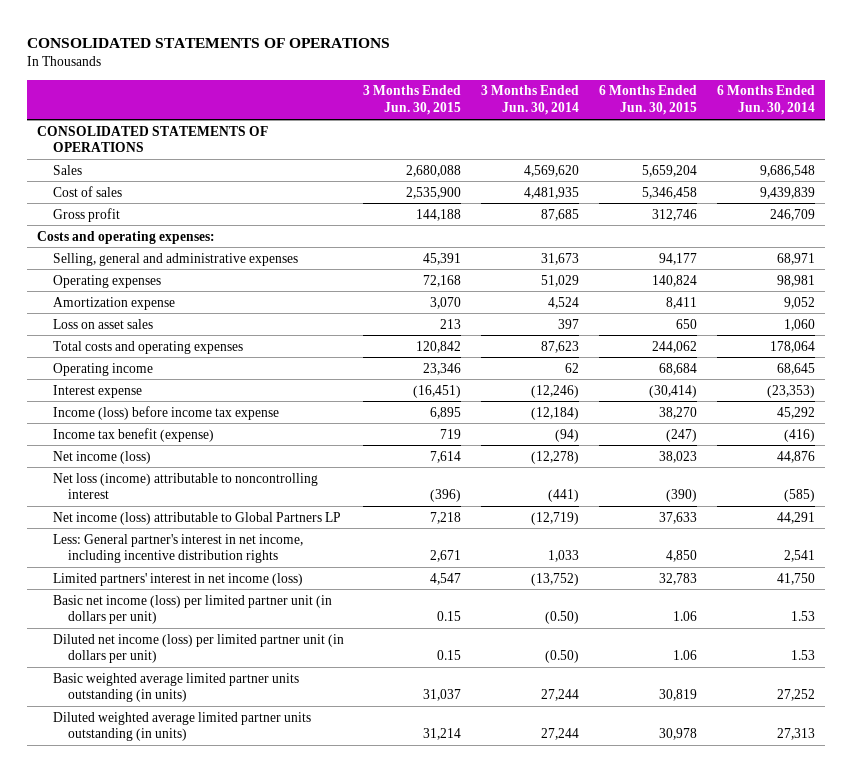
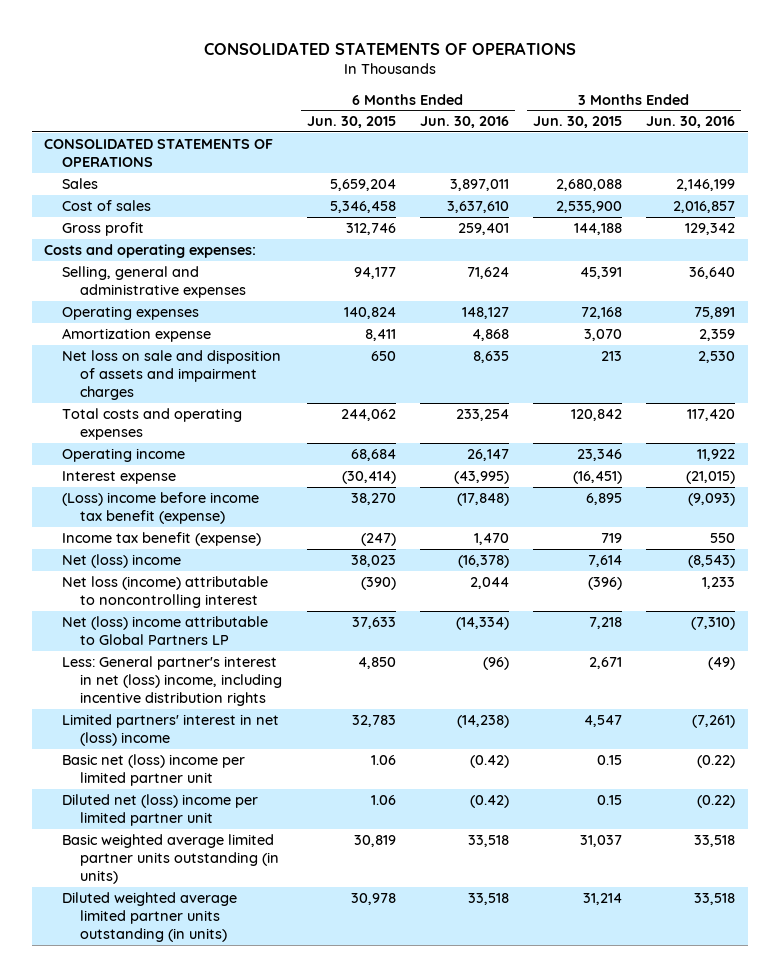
[481,85,580,116] 3 Months Ended Jun. 30, 2014 -> none
[716,85,815,116] 6 Months Ended Jun. 30, 2014 -> none
none -> [419,116,509,129] Jun. 30, 2016
none -> [646,116,736,129] Jun. 30, 2016
[52,318,153,329] Loss on asset sales -> [62,349,282,400] Net loss on sale and disposition of assets and impairment charges
[52,405,279,420] Income (loss) before income tax expense -> [62,491,260,524] (Loss) income before income tax benefit (expense)
[52,450,151,464] Net income (loss) -> [62,553,182,568] Net (loss) income
[52,511,341,525] Net income (loss) attributable to Global Partners LP -> [62,615,269,645] Net (loss) income attributable to Global Partners LP
[52,533,303,564] Less: General partner's interest in net income, including incentive distribution rights -> [62,655,283,706] Less: General partner's interest in net (loss) income, including incentive distribution rights
[52,572,303,586] Limited partners' interest in net income (loss) -> [62,713,280,746] Limited partners' interest in net (loss) income
[52,594,332,625] Basic net income (loss) per limited partner unit (in dollars per unit) -> [62,753,246,786] Basic net (loss) income per limited partner unit
[52,633,344,664] Diluted net income (loss) per limited partner unit (in dollars per unit) -> [62,793,259,826] Diluted net (loss) income per limited partner unit

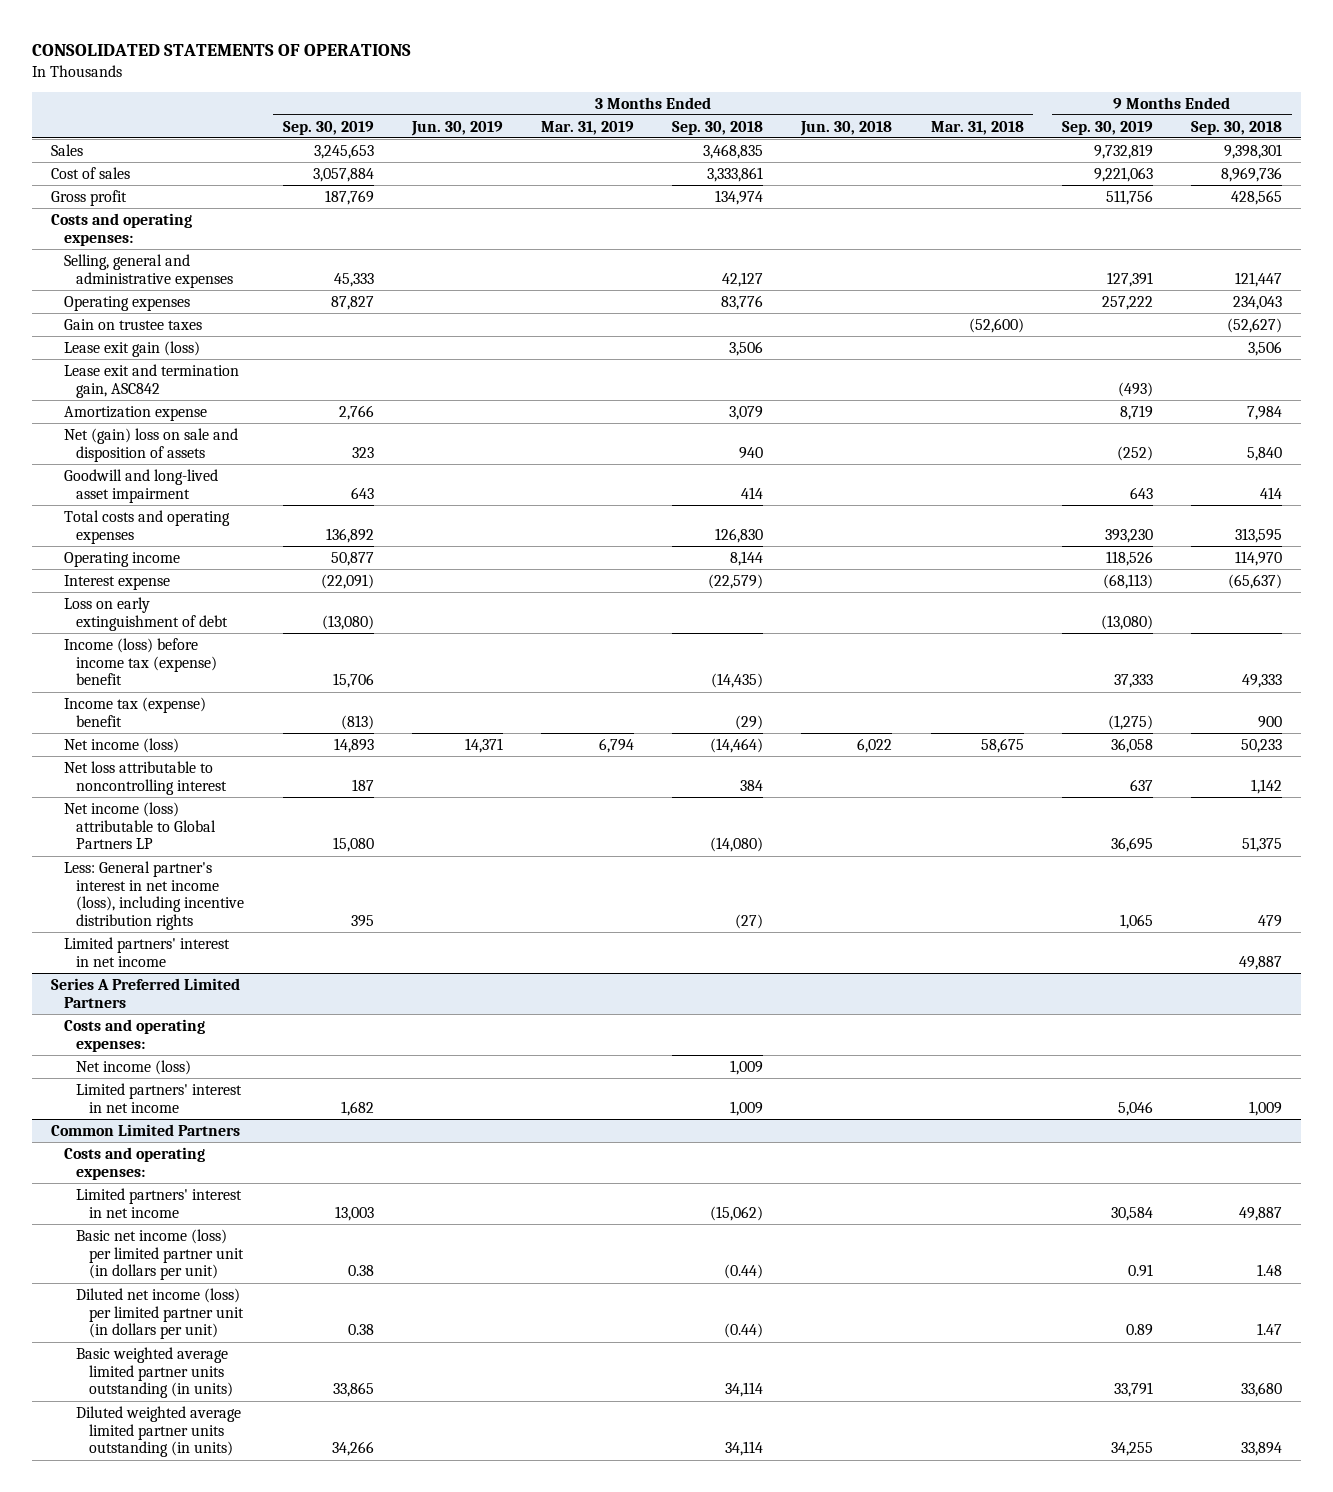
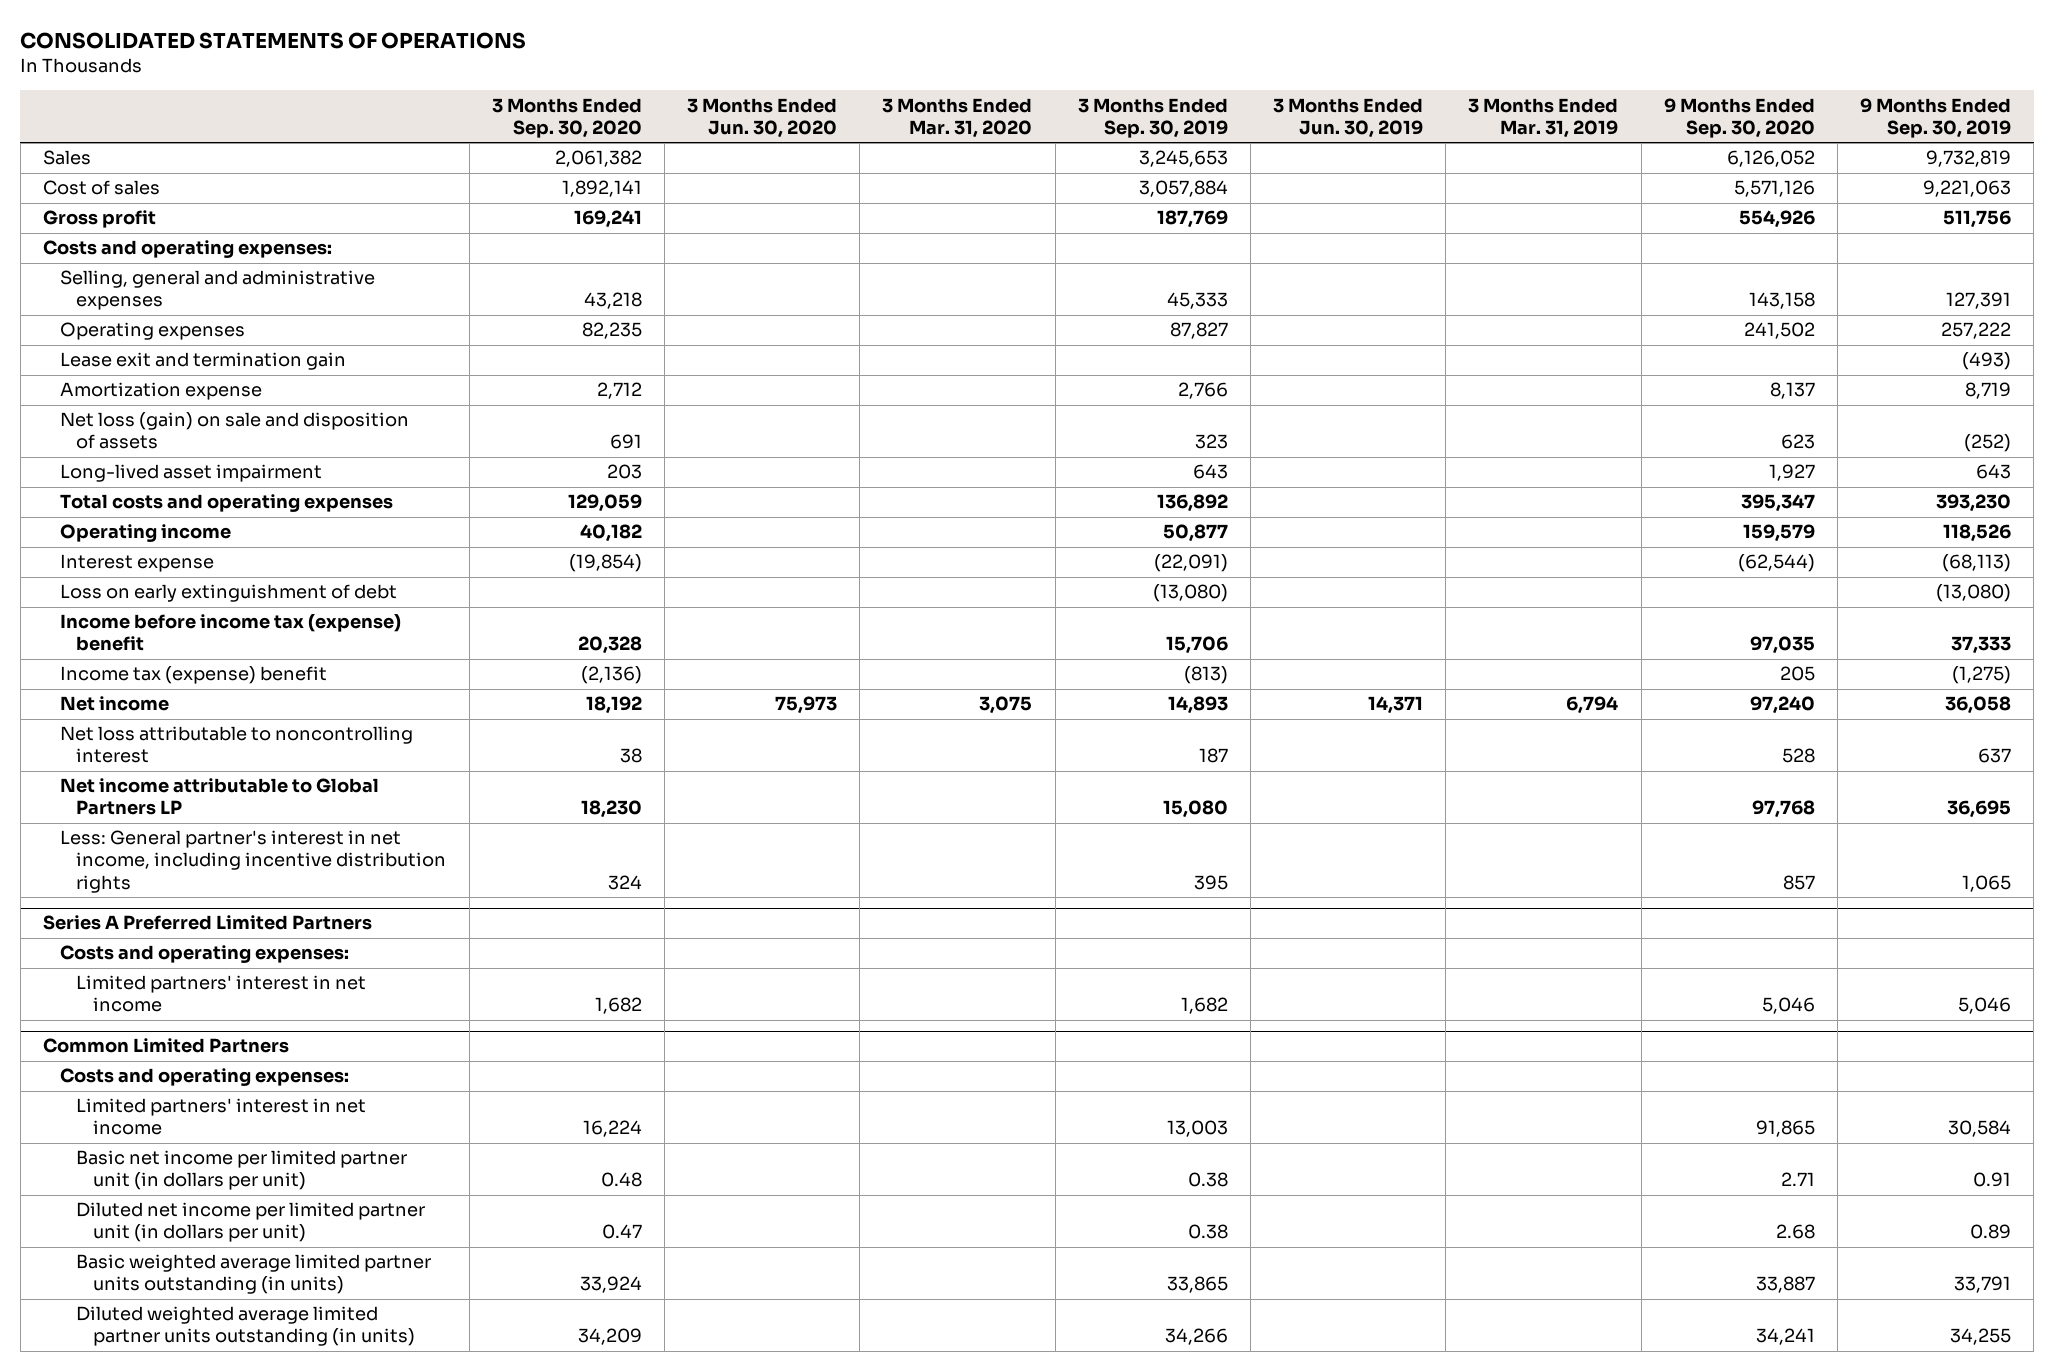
[672,120,764,135] Sep. 30, 2018 -> none
[800,120,893,136] Jun. 30, 2018 -> none
[930,120,1024,135] Mar. 31, 2018 -> none
[1191,120,1283,135] Sep. 30, 2018 -> none
none -> [491,97,642,138] 3 Months Ended Sep. 30, 2020
none -> [687,97,838,138] 3 Months Ended Jun. 30, 2020
none -> [882,97,1033,138] 3 Months Ended Mar. 31, 2020
none -> [1663,97,1815,138] 9 Months Ended Sep. 30, 2020
[63,318,202,330] Gain on trustee taxes -> none
[63,340,200,357] Lease exit gain (loss) -> none
[63,363,239,398] Lease exit and termination gain, ASC842 -> [59,352,346,371] Lease exit and termination gain
[63,427,238,462] Net (gain) loss on sale and disposition of assets -> [59,412,409,450] Net loss (gain) on sale and disposition of assets
[63,468,218,503] Goodwill and long-lived asset impairment -> [59,464,322,483] Long-lived asset impairment
[63,637,218,686] Income (loss) before income tax (expense) benefit -> [59,614,401,652] Income before income tax (expense) benefit
[63,737,179,753] Net income (loss) -> [59,696,169,712] Net income
[63,936,230,967] Limited partners' interest in net income -> none
[63,801,217,850] Net income (loss) attributable to Global Partners LP -> [59,778,379,816] Net income attributable to Global Partners LP
[63,860,245,931] Less: General partner's interest in net income (loss), including incentive distribution rights -> [59,830,447,893] Less: General partner's interest in net income, including incentive distribution rights
[76,1059,192,1075] Net income (loss) -> none
[76,1228,245,1281] Basic net income (loss) per limited partner unit (in dollars per unit) -> [76,1150,408,1191] Basic net income per limited partner unit (in dollars per unit)
[76,1287,245,1340] Diluted net income (loss) per limited partner unit (in dollars per unit) -> [76,1202,426,1243] Diluted net income per limited partner unit (in dollars per unit)

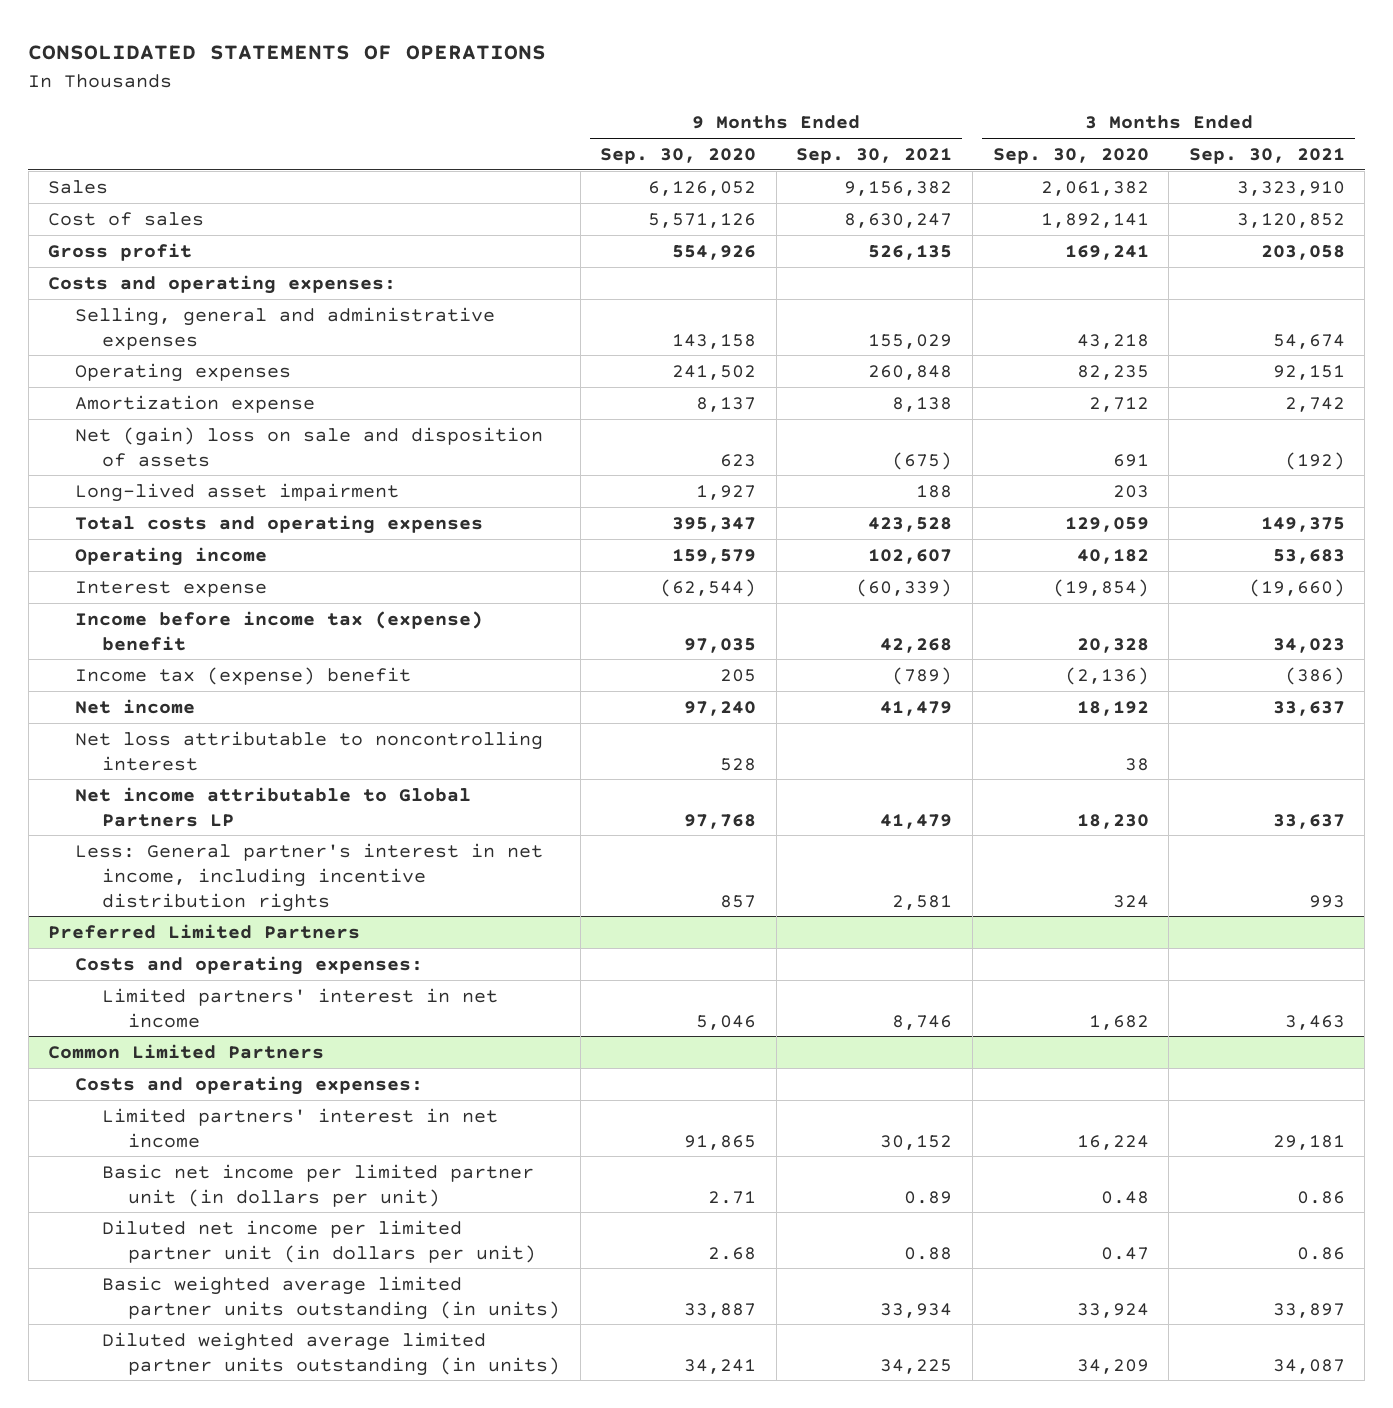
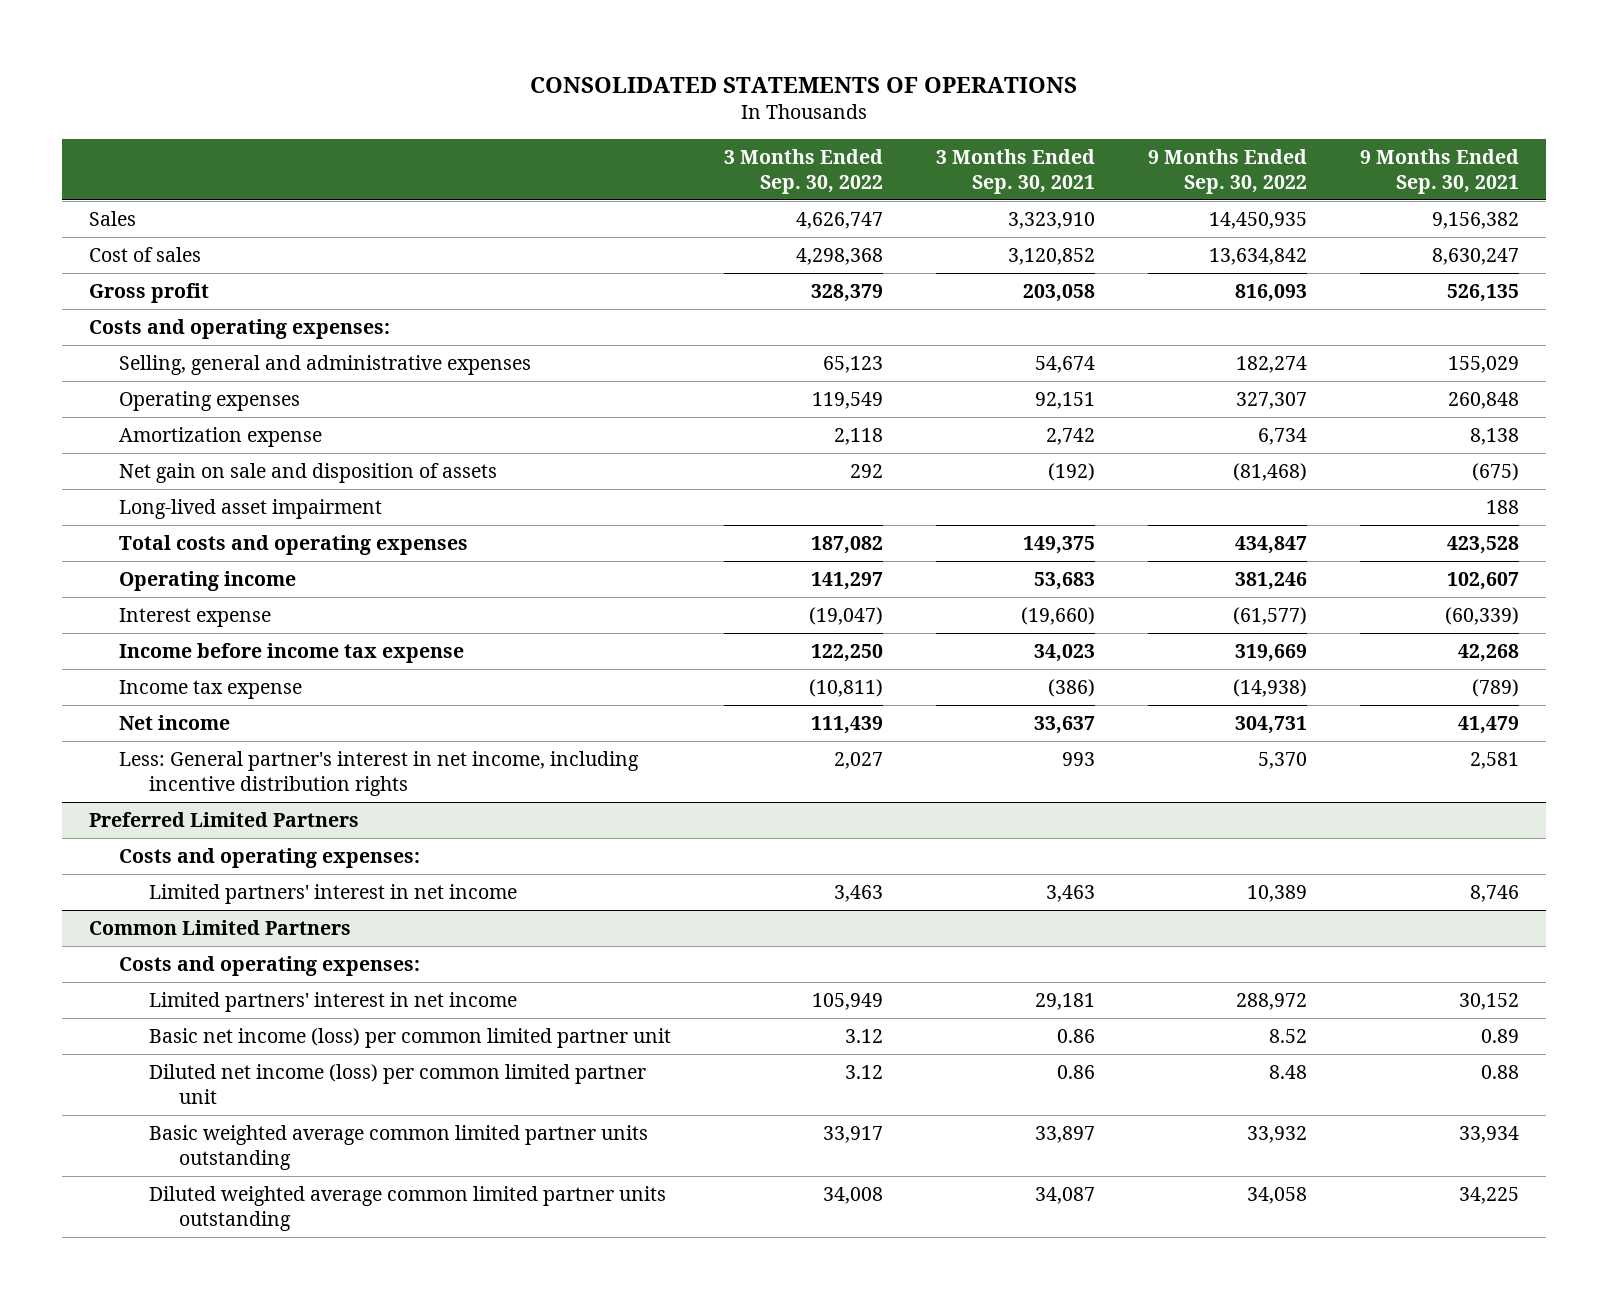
[600,148,757,165] Sep. 30, 2020 -> none
[992,148,1149,165] Sep. 30, 2020 -> none
none -> [724,149,884,195] 3 Months Ended Sep. 30, 2022
none -> [1148,149,1308,195] 9 Months Ended Sep. 30, 2022
[74,426,543,467] Net (gain) loss on sale and disposition of assets -> [118,462,497,483] Net gain on sale and disposition of assets
[74,610,483,651] Income before income tax (expense) benefit -> [118,642,464,663] Income before income tax expense
[74,666,411,685] Income tax (expense) benefit -> [118,679,302,699] Income tax expense
[74,730,543,771] Net loss attributable to noncontrolling interest -> none
[74,786,471,827] Net income attributable to Global Partners LP -> none
[101,1163,534,1207] Basic net income per limited partner unit (in dollars per unit) -> [149,1027,672,1048] Basic net income (loss) per common limited partner unit
[101,1219,537,1263] Diluted net income per limited partner unit (in dollars per unit) -> [149,1063,647,1105] Diluted net income (loss) per common limited partner unit
[101,1275,561,1320] Basic weighted average limited partner units outstanding (in units) -> [149,1124,649,1171] Basic weighted average common limited partner units outstanding
[101,1331,561,1376] Diluted weighted average limited partner units outstanding (in units) -> [149,1185,667,1232] Diluted weighted average common limited partner units outstanding

